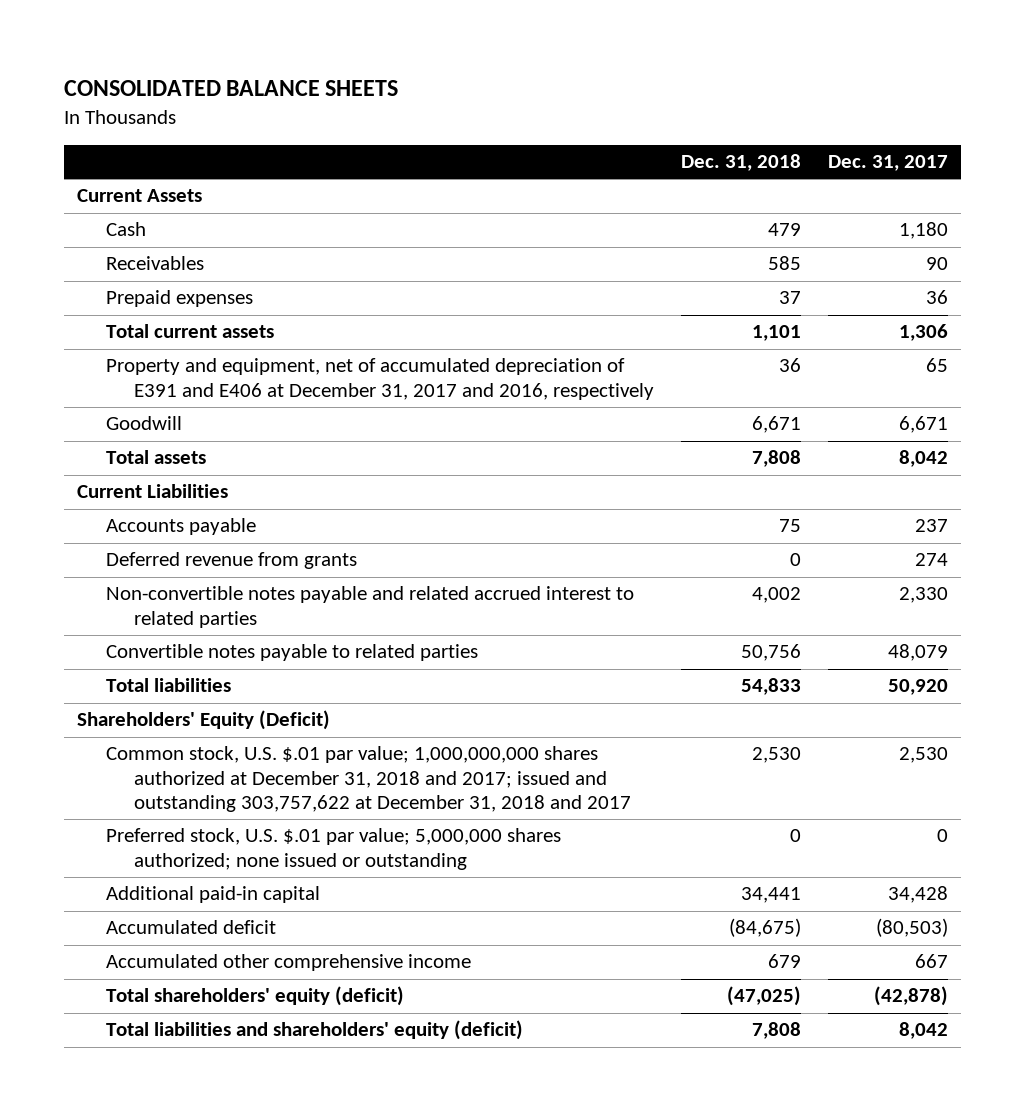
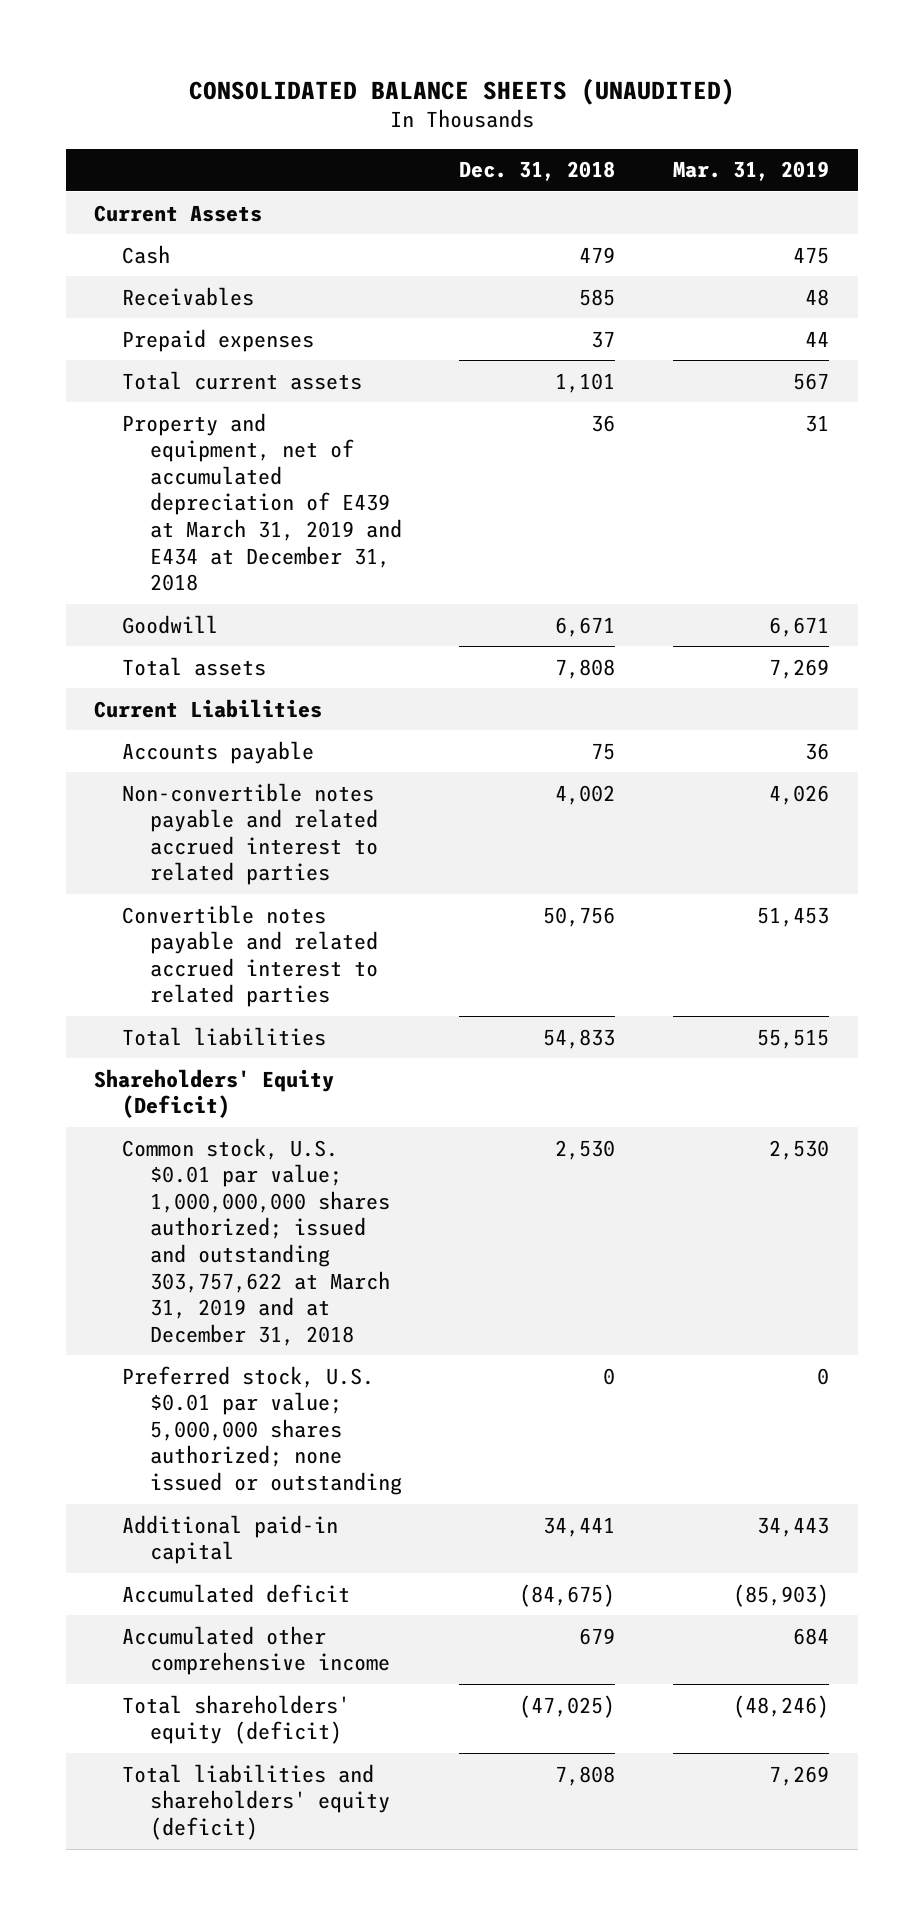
[63,79,398,96] CONSOLIDATED BALANCE SHEETS -> [188,77,735,105] CONSOLIDATED BALANCE SHEETS (UNAUDITED)
[827,155,948,172] Dec. 31, 2017 -> none
none -> [673,161,830,182] Mar. 31, 2019
[105,358,655,400] Property and equipment, net of accumulated depreciation of E391 and E406 at December 31, 2017 and 2016, respectively -> [122,412,402,592] Property and equipment, net of accumulated depreciation of E439 at March 31, 2019 and E434 at December 31, 2018
[105,552,357,570] Deferred revenue from grants -> none
[105,644,478,662] Convertible notes payable to related parties -> [122,904,378,1008] Convertible notes payable and related accrued interest to related parties
[105,746,632,813] Common stock, U.S. $.01 par value; 1,000,000,000 shares authorized at December 31, 2018 and 2017; issued and outstanding 303,757,622 at December 31, 2018 and 2017 -> [122,1137,390,1346] Common stock, U.S. $0.01 par value; 1,000,000,000 shares authorized; issued and outstanding 303,757,622 at March 31, 2019 and at December 31, 2018
[105,828,561,870] Preferred stock, U.S. $.01 par value; 5,000,000 shares authorized; none issued or outstanding -> [122,1365,402,1495] Preferred stock, U.S. $0.01 par value; 5,000,000 shares authorized; none issued or outstanding

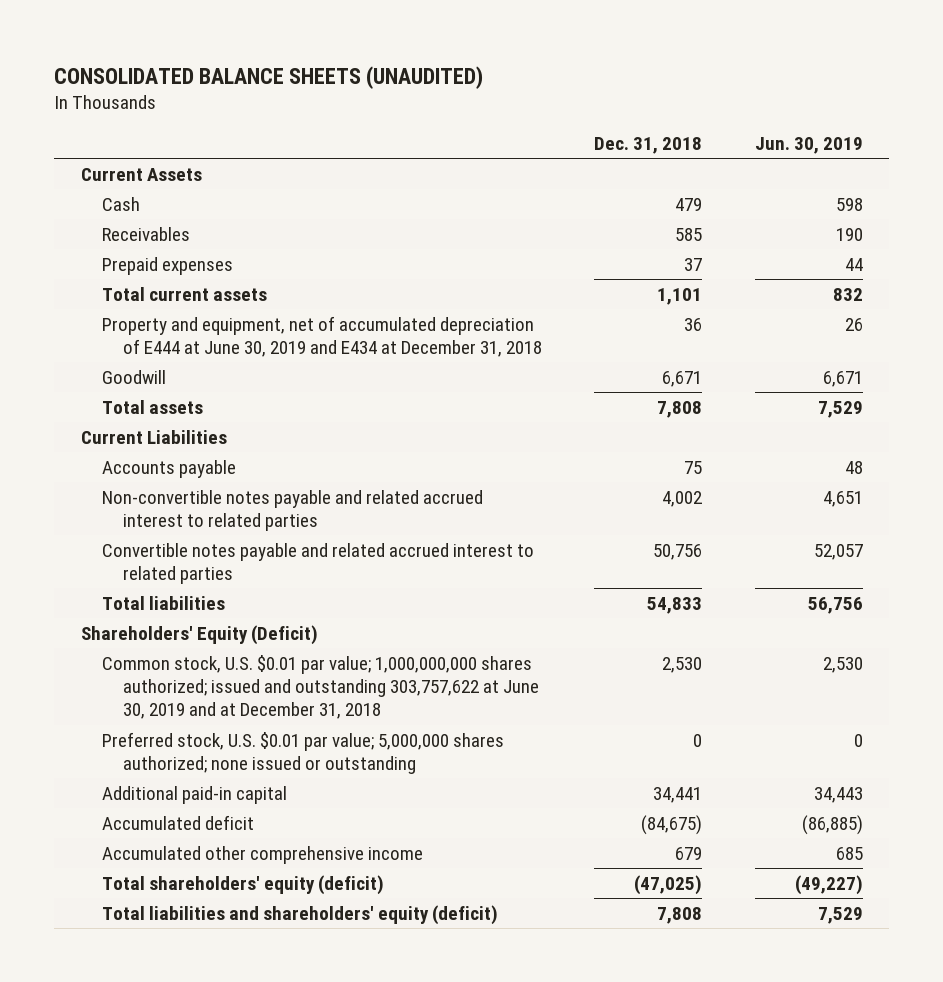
[673,161,830,182] Mar. 31, 2019 -> none
none -> [754,136,863,154] Jun. 30, 2019
[122,412,402,592] Property and equipment, net of accumulated depreciation of E439 at March 31, 2019 and E434 at December 31, 2018 -> [101,315,542,358] Property and equipment, net of accumulated depreciation of E444 at June 30, 2019 and E434 at December 31, 2018
[122,1137,390,1346] Common stock, U.S. $0.01 par value; 1,000,000,000 shares authorized; issued and outstanding 303,757,622 at March 31, 2019 and at December 31, 2018 -> [101,654,539,720] Common stock, U.S. $0.01 par value; 1,000,000,000 shares authorized; issued and outstanding 303,757,622 at June 30, 2019 and at December 31, 2018

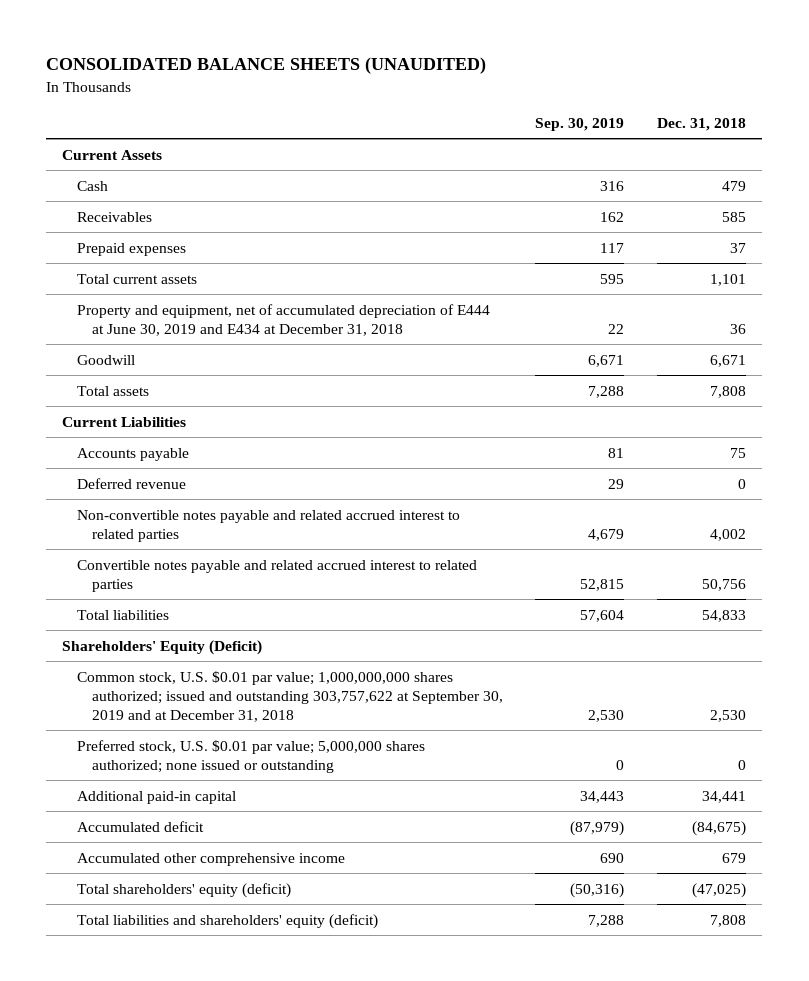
[754,136,863,154] Jun. 30, 2019 -> none
none -> [535,117,625,131] Sep. 30, 2019
none -> [77,477,187,489] Deferred revenue
[101,654,539,720] Common stock, U.S. $0.01 par value; 1,000,000,000 shares authorized; issued and outstanding 303,757,622 at June 30, 2019 and at December 31, 2018 -> [77,670,503,722] Common stock, U.S. $0.01 par value; 1,000,000,000 shares authorized; issued and outstanding 303,757,622 at September 30, 2019 and at December 31, 2018

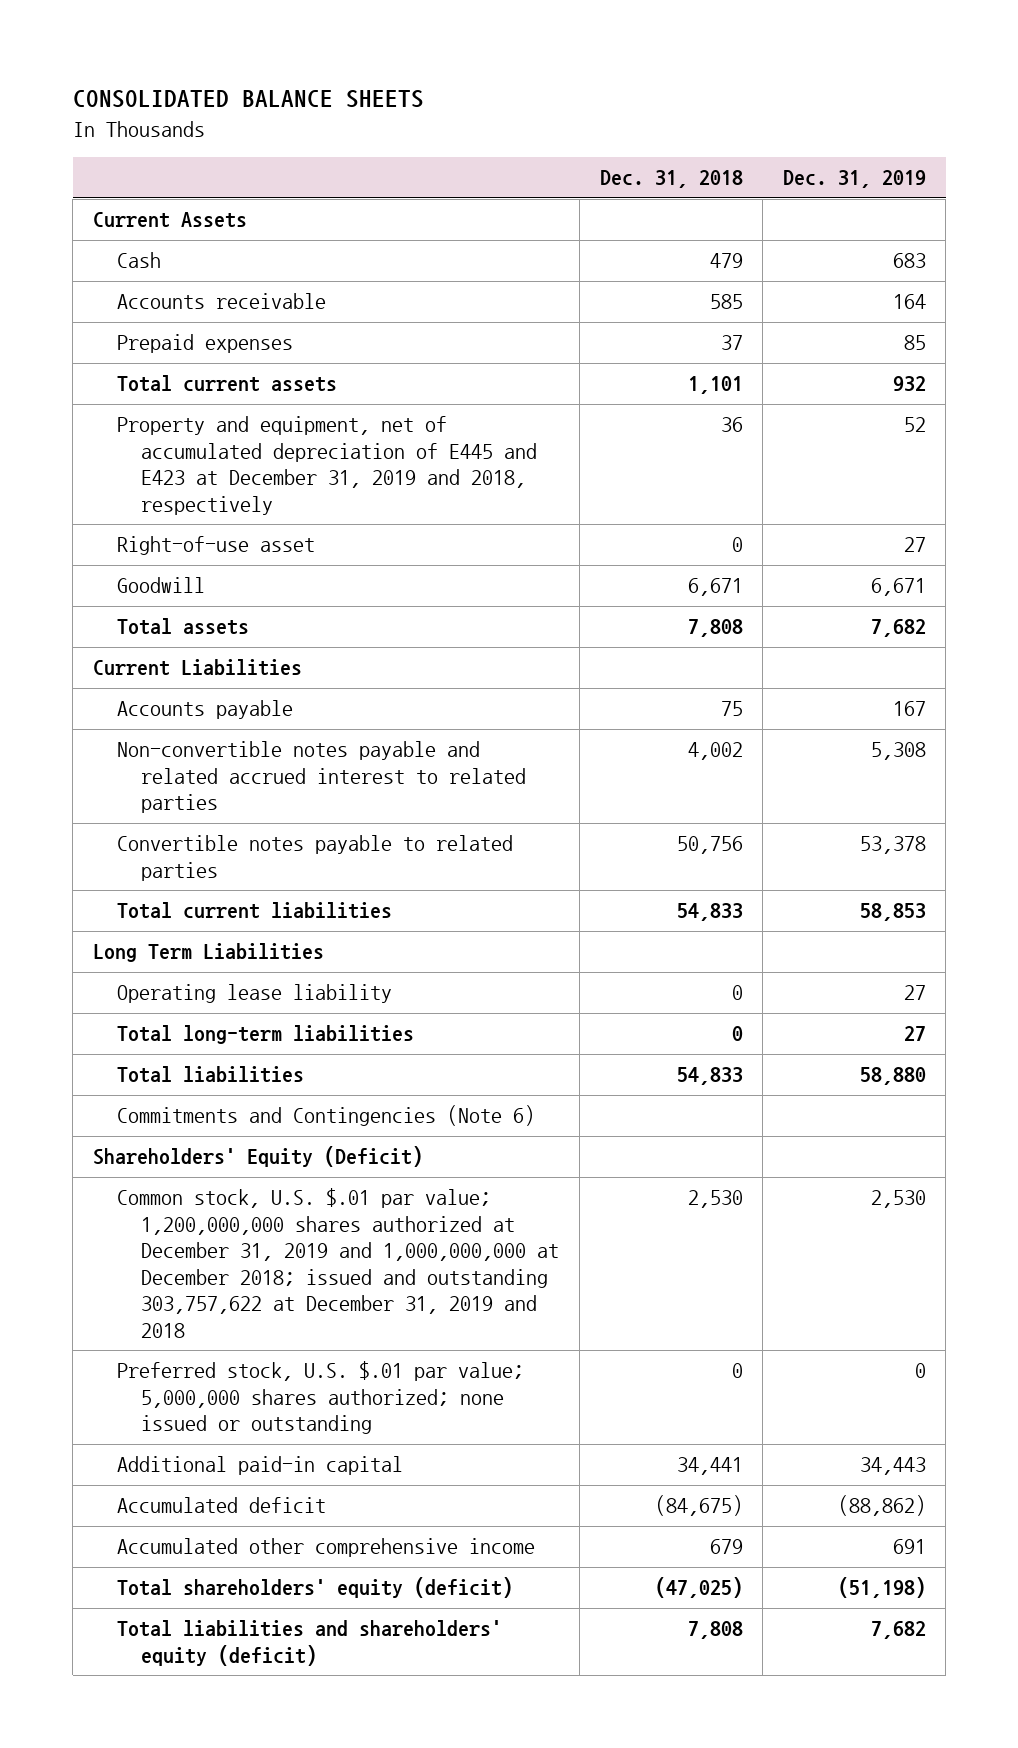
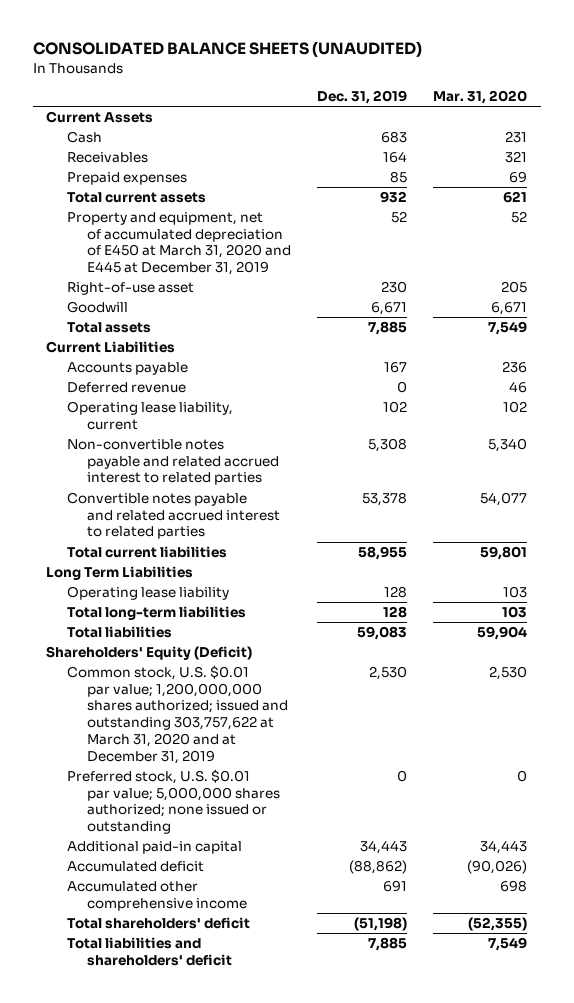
[72,90,424,109] CONSOLIDATED BALANCE SHEETS -> [33,41,423,58] CONSOLIDATED BALANCE SHEETS (UNAUDITED)
[599,170,743,189] Dec. 31, 2018 -> none
none -> [433,90,528,105] Mar. 31, 2020
[117,293,327,310] Accounts receivable -> [66,151,148,163] Receivables
[117,416,538,515] Property and equipment, net of accumulated depreciation of E445 and E423 at December 31, 2019 and 2018, respectively -> [66,211,291,276] Property and equipment, net of accumulated depreciation of E450 at March 31, 2020 and E445 at December 31, 2019
[903,537,926,553] 27 -> [381,280,408,293] 230
[870,619,926,638] 7,682 -> [368,320,408,335] 7,885
none -> [66,381,186,393] Deferred revenue
none -> [66,400,233,430] Operating lease liability, current
[117,835,514,881] Convertible notes payable to related parties -> [66,491,280,540] Convertible notes payable and related accrued interest to related parties
[859,903,926,922] 58,853 -> [358,545,408,560] 58,955
[117,1105,536,1127] Commitments and Contingencies (Note 6) -> none
[903,985,926,1001] 27 -> [384,585,408,598] 128
[903,1026,926,1042] 27 -> [383,605,408,618] 128
[859,1067,926,1086] 58,880 -> [357,625,408,640] 59,083
[117,1188,560,1339] Common stock, U.S. $.01 par value; 1,200,000,000 shares authorized at December 31, 2019 and 1,000,000,000 at December 2018; issued and outstanding 303,757,622 at December 31, 2019 and 2018 -> [66,664,288,764] Common stock, U.S. $0.01 par value; 1,200,000,000 shares authorized; issued and outstanding 303,757,622 at March 31, 2020 and at December 31, 2019
[117,1361,525,1435] Preferred stock, U.S. $.01 par value; 5,000,000 shares authorized; none issued or outstanding -> [66,768,280,835] Preferred stock, U.S. $0.01 par value; 5,000,000 shares authorized; none issued or outstanding
[117,1577,514,1599] Total shareholders' equity (deficit) -> [66,916,250,929] Total shareholders' deficit
[117,1620,503,1666] Total liabilities and shareholders' equity (deficit) -> [66,936,232,966] Total liabilities and shareholders' deficit
[870,1621,926,1640] 7,682 -> [368,936,408,951] 7,885

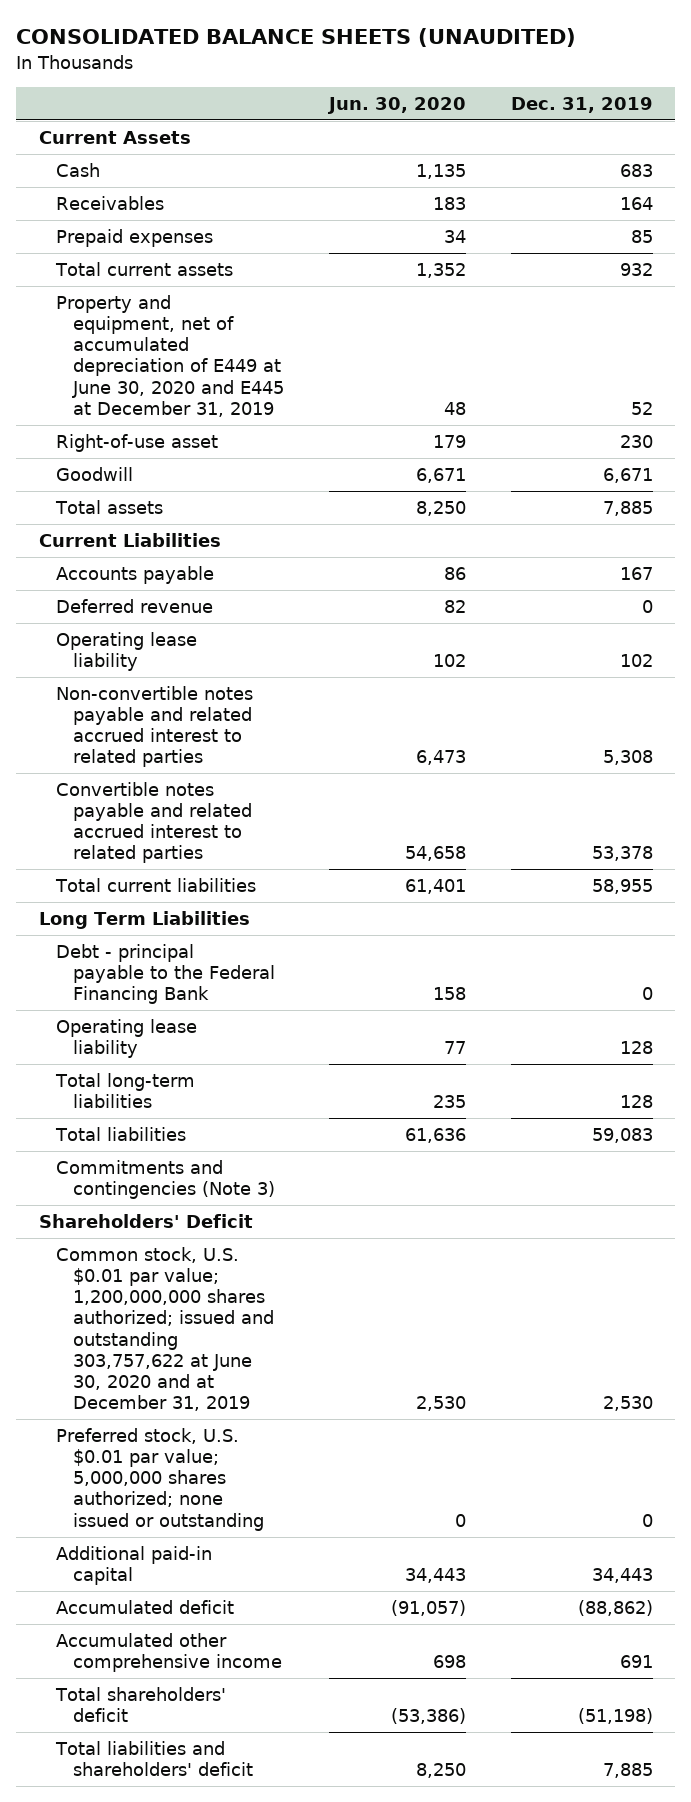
[433,90,528,105] Mar. 31, 2020 -> none
none -> [326,96,466,114] Jun. 30, 2020
[66,211,291,276] Property and equipment, net of accumulated depreciation of E450 at March 31, 2020 and E445 at December 31, 2019 -> [56,295,285,417] Property and equipment, net of accumulated depreciation of E449 at June 30, 2020 and E445 at December 31, 2019
[66,400,233,430] Operating lease liability, current -> [56,632,198,672] Operating lease liability
none -> [56,944,276,1005] Debt - principal payable to the Federal Financing Bank
none -> [56,1160,276,1200] Commitments and contingencies (Note 3)
[46,645,253,660] Shareholders' Equity (Deficit) -> [38,1214,253,1229] Shareholders' Deficit
[66,664,288,764] Common stock, U.S. $0.01 par value; 1,200,000,000 shares authorized; issued and outstanding 303,757,622 at March 31, 2020 and at December 31, 2019 -> [56,1247,275,1411] Common stock, U.S. $0.01 par value; 1,200,000,000 shares authorized; issued and outstanding 303,757,622 at June 30, 2020 and at December 31, 2019

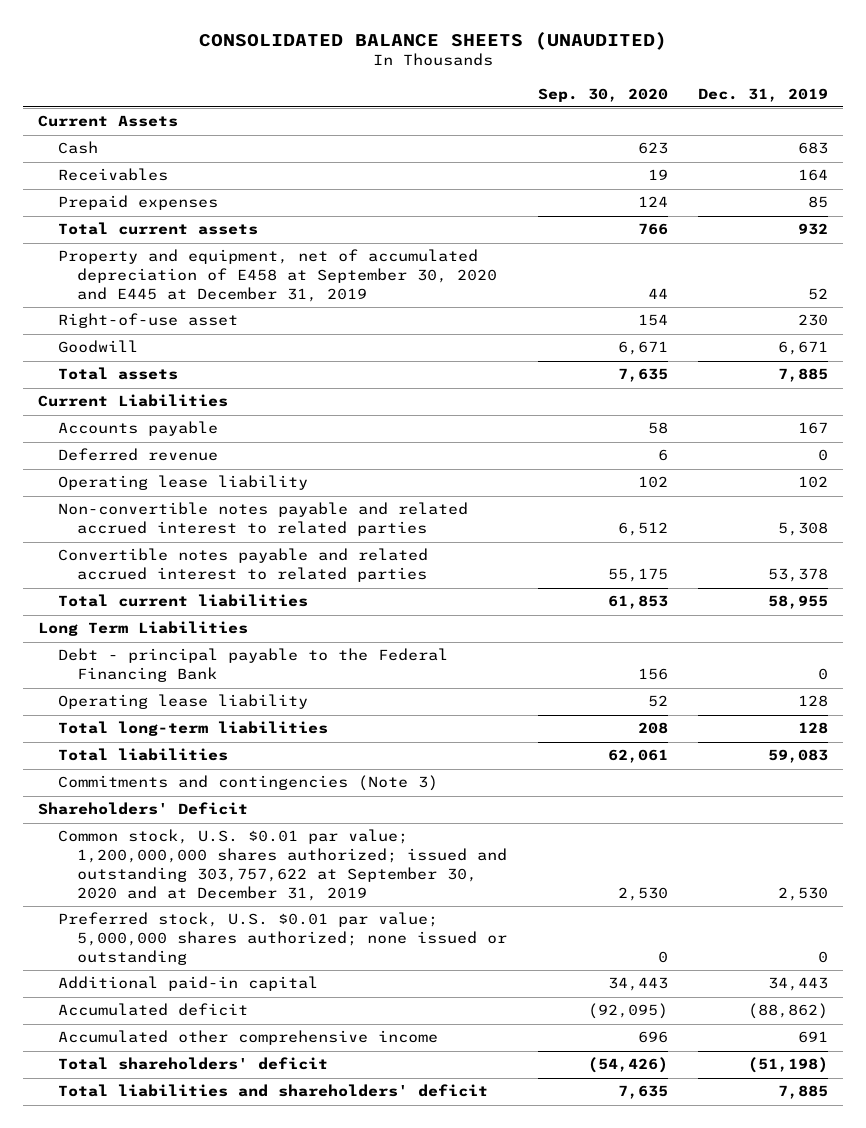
[326,96,466,114] Jun. 30, 2020 -> none
none -> [537,87,668,102] Sep. 30, 2020
[56,295,285,417] Property and equipment, net of accumulated depreciation of E449 at June 30, 2020 and E445 at December 31, 2019 -> [57,249,498,303] Property and equipment, net of accumulated depreciation of E458 at September 30, 2020 and E445 at December 31, 2019
[56,1247,275,1411] Common stock, U.S. $0.01 par value; 1,200,000,000 shares authorized; issued and outstanding 303,757,622 at June 30, 2020 and at December 31, 2019 -> [57,829,508,902] Common stock, U.S. $0.01 par value; 1,200,000,000 shares authorized; issued and outstanding 303,757,622 at September 30, 2020 and at December 31, 2019

